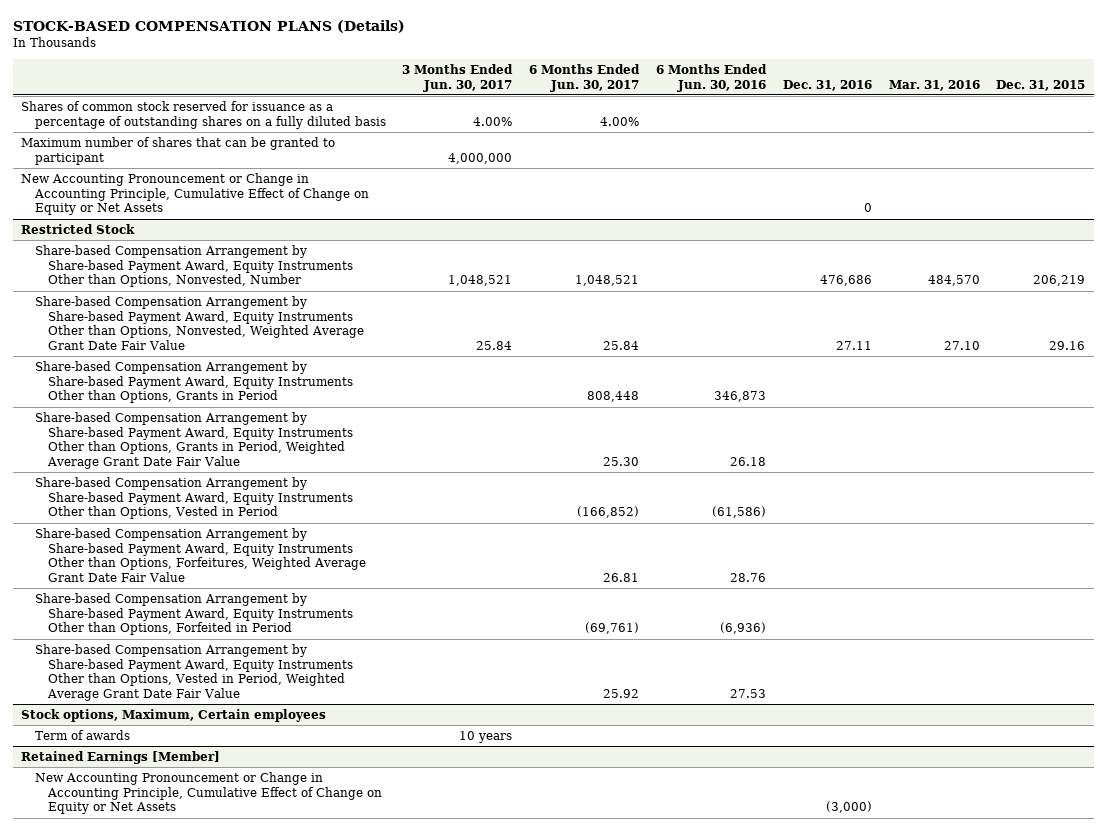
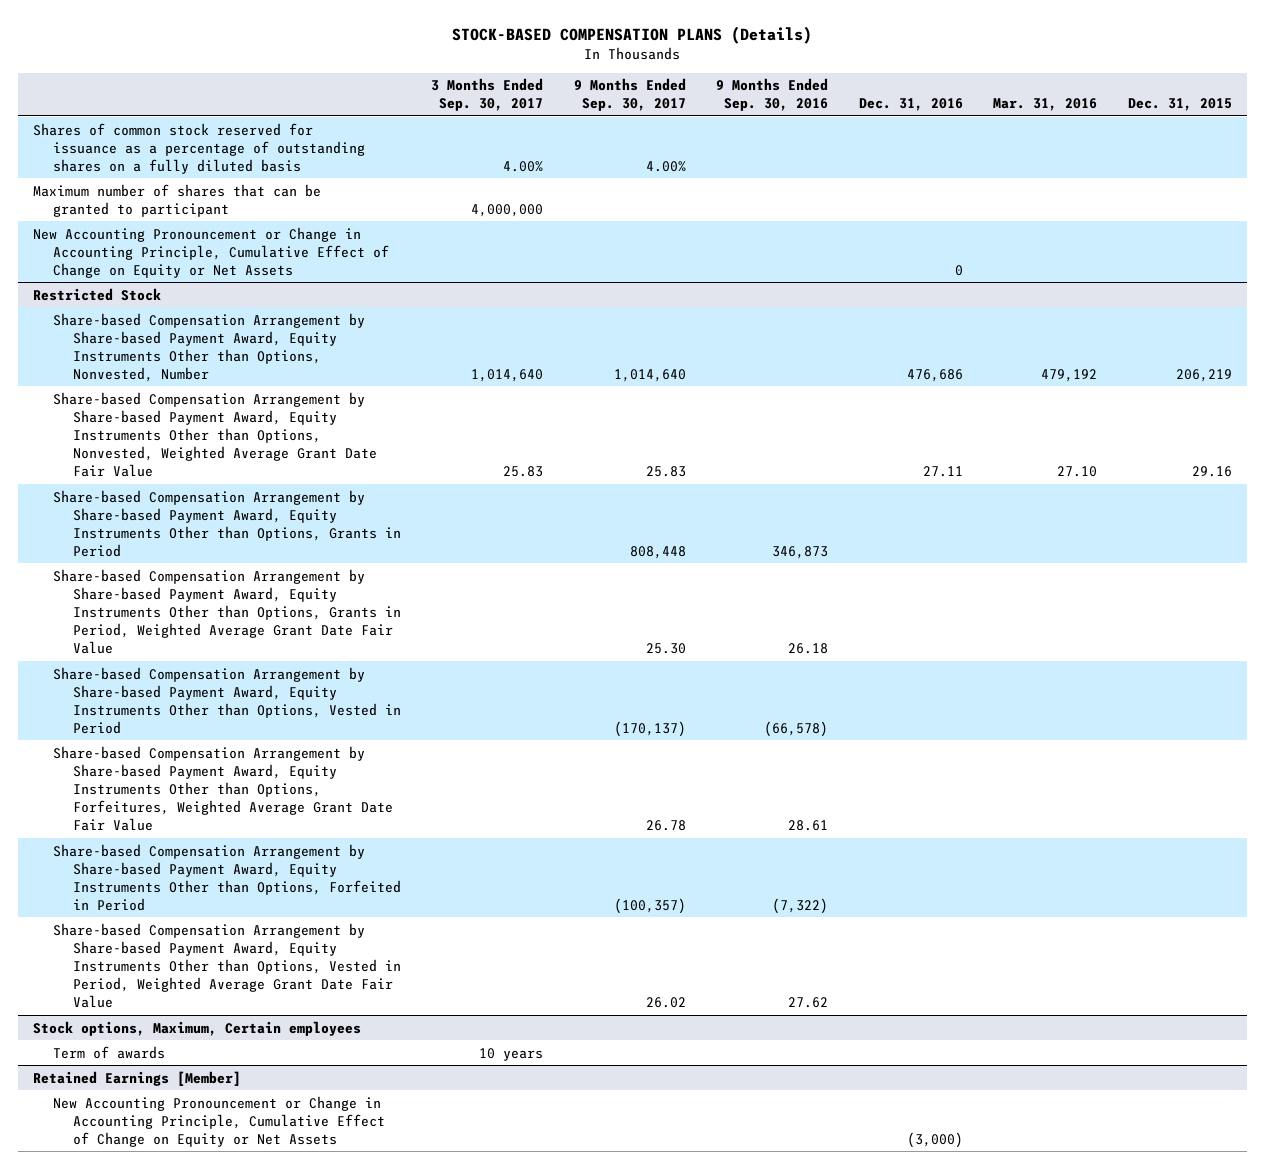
[402,63,514,92] 3 Months Ended Jun. 30, 2017 -> none
[529,63,641,92] 6 Months Ended Jun. 30, 2017 -> none
[655,63,767,92] 6 Months Ended Jun. 30, 2016 -> none
none -> [431,78,544,112] 3 Months Ended Sep. 30, 2017
none -> [573,78,686,112] 9 Months Ended Sep. 30, 2017
none -> [716,78,829,112] 9 Months Ended Sep. 30, 2016
[927,275,980,287] 484,570 -> [1041,368,1098,382] 479,192

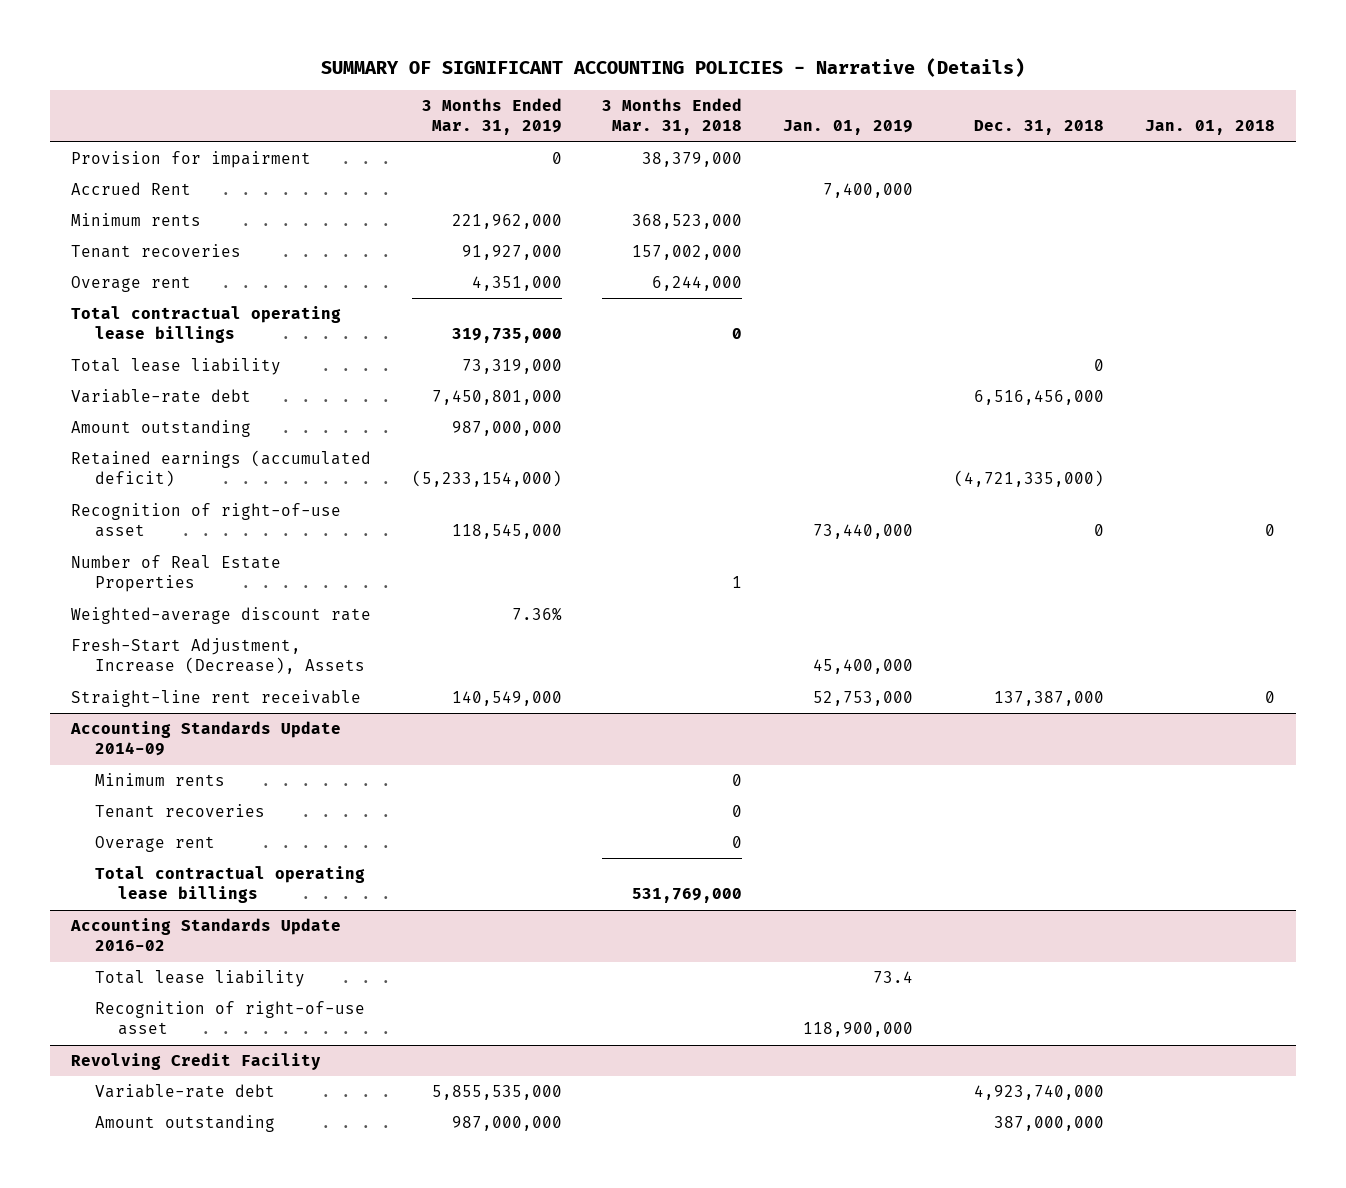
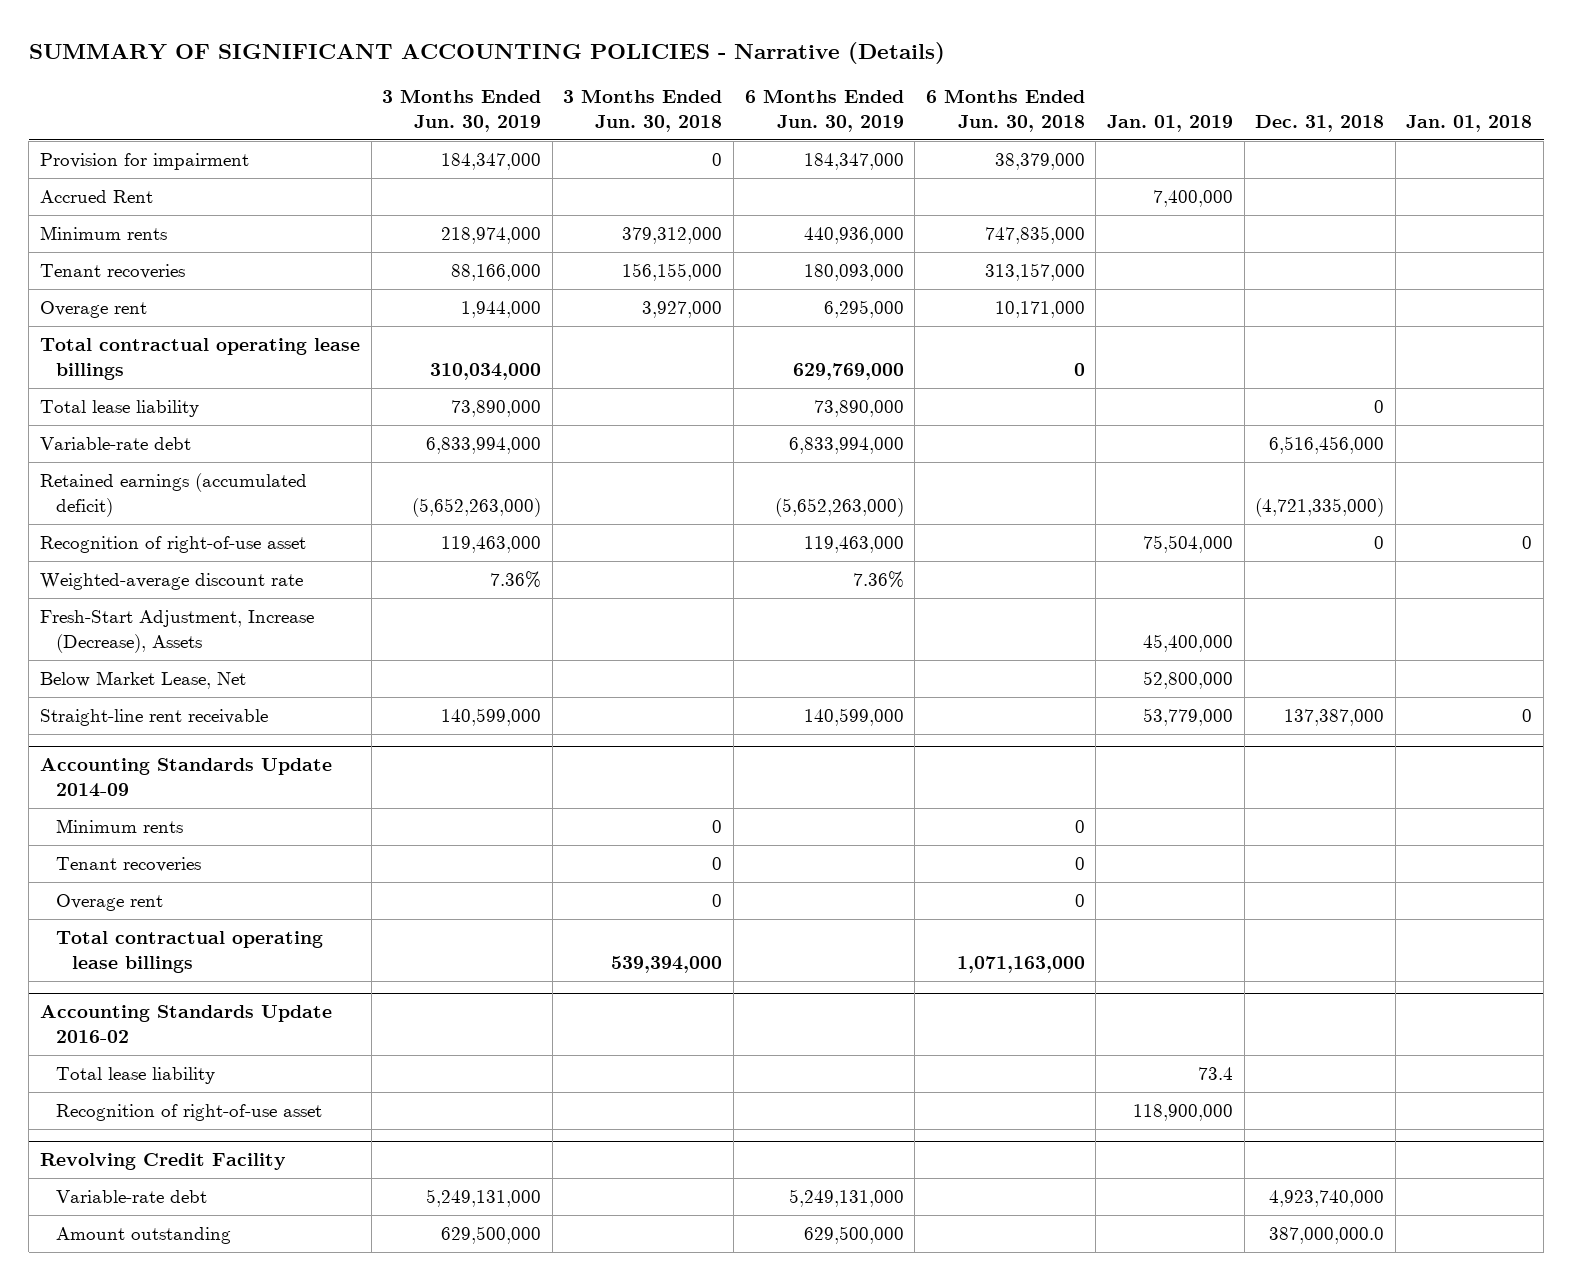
[421,98,562,136] 3 Months Ended Mar. 31, 2019 -> none
[602,98,743,136] 3 Months Ended Mar. 31, 2018 -> none
none -> [382,89,542,132] 3 Months Ended Jun. 30, 2019
none -> [563,89,723,132] 3 Months Ended Jun. 30, 2018
none -> [744,89,904,132] 6 Months Ended Jun. 30, 2019
none -> [925,89,1085,132] 6 Months Ended Jun. 30, 2018
[70,420,251,438] Amount outstanding -> none
[70,555,281,593] Number of Real Estate Properties -> none
[813,524,914,540] 73,440,000 -> [1143,535,1234,554] 75,504,000
none -> [40,671,247,690] Below Market Lease, Net
[813,691,914,707] 52,753,000 -> [1143,708,1234,727] 53,779,000
[994,1116,1105,1132] 387,000,000 -> [1269,1227,1385,1245] 387,000,000.0

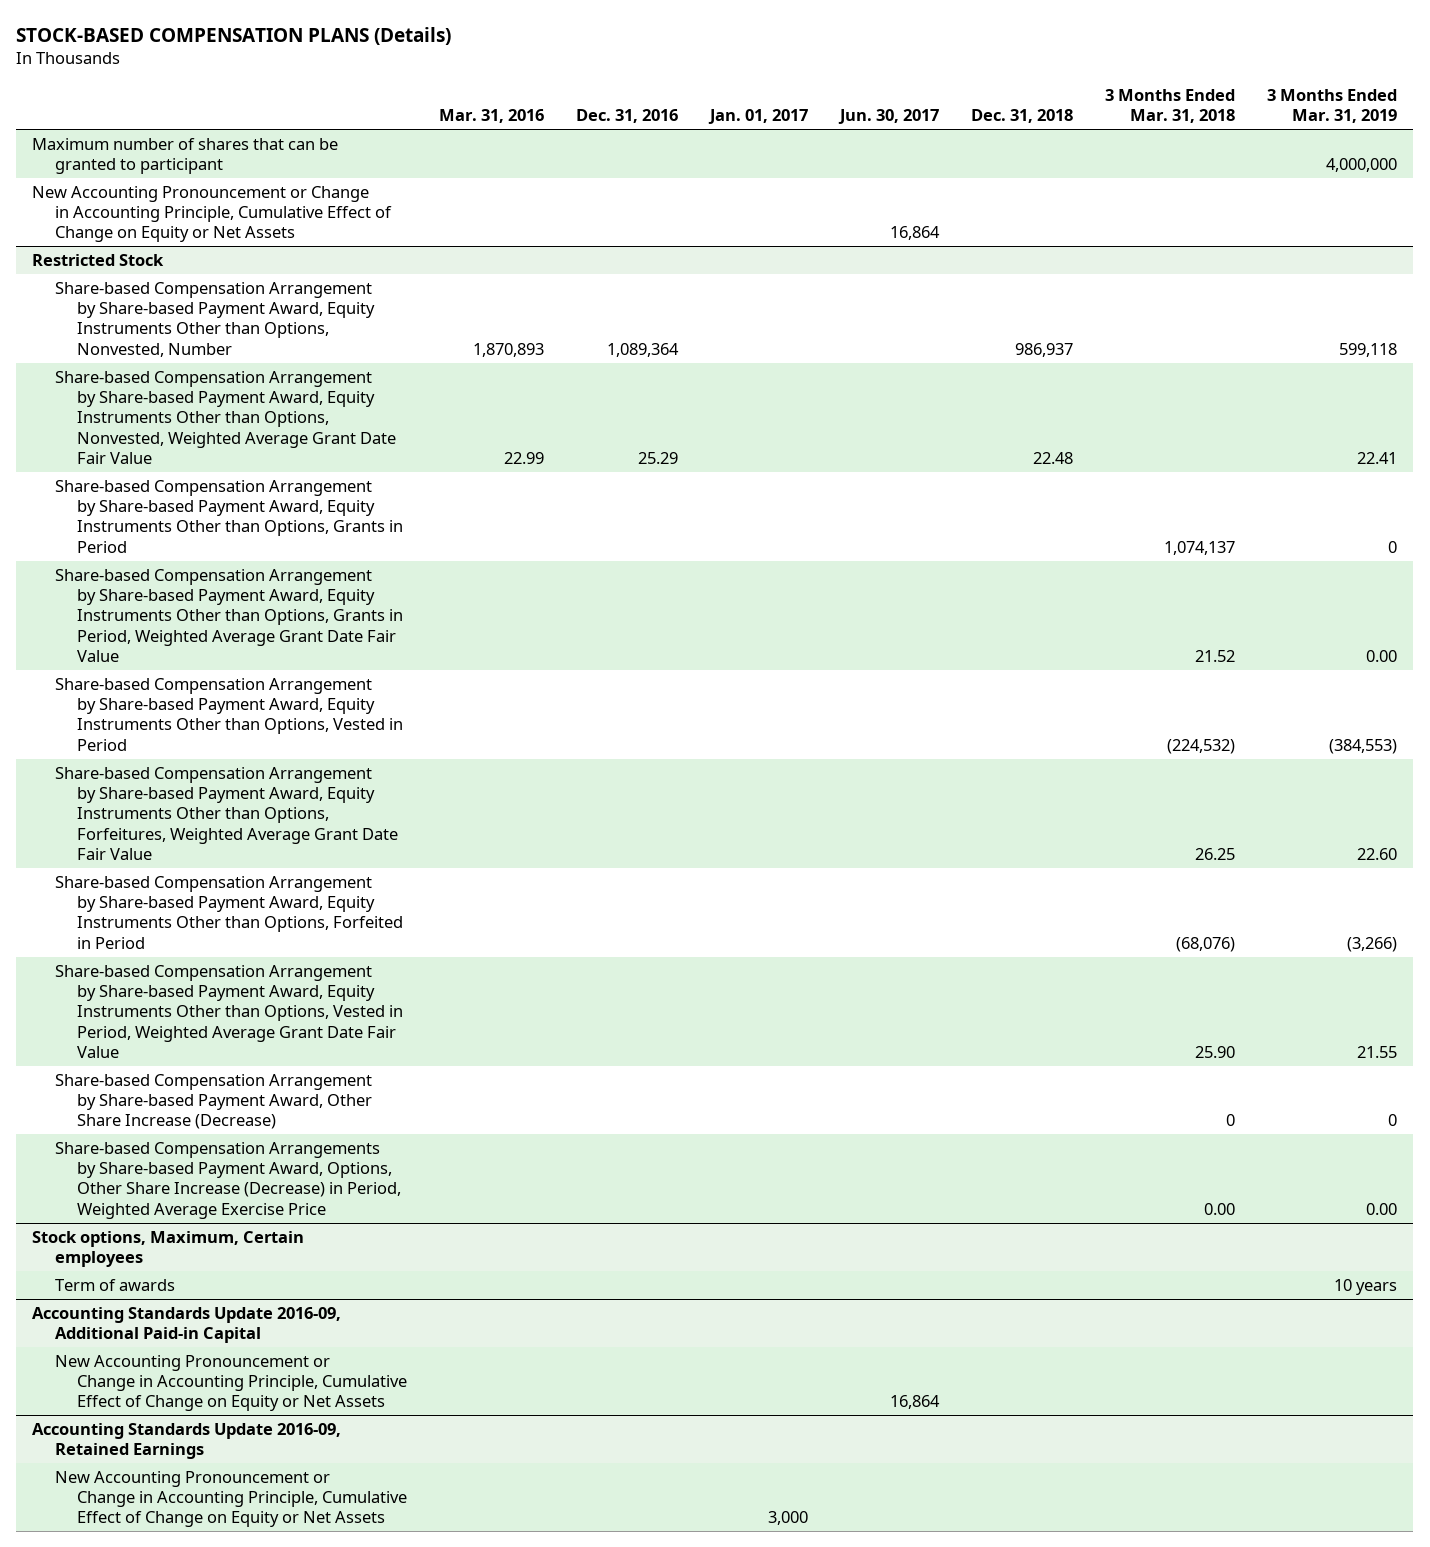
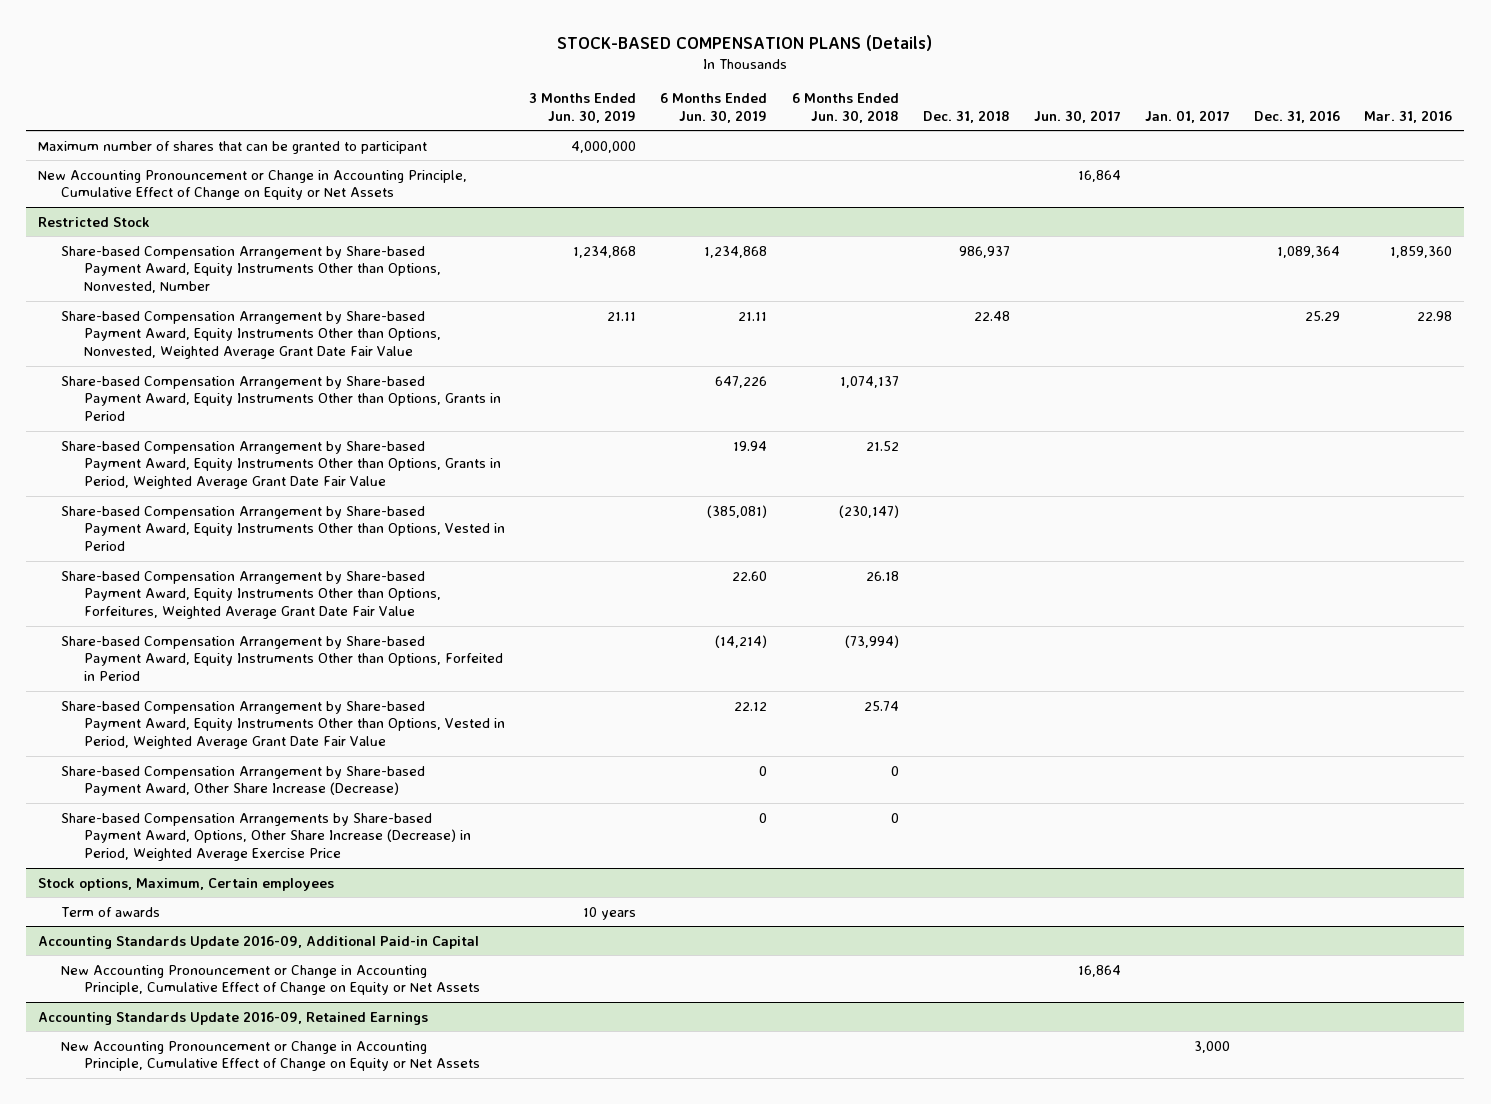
[1105,88,1236,124] 3 Months Ended Mar. 31, 2018 -> none
[1267,88,1398,124] 3 Months Ended Mar. 31, 2019 -> none
none -> [529,92,637,123] 3 Months Ended Jun. 30, 2019
none -> [660,92,768,123] 6 Months Ended Jun. 30, 2019
none -> [791,92,899,123] 6 Months Ended Jun. 30, 2018
[472,342,544,357] 1,870,893 -> [1390,245,1453,258] 1,859,360
[503,451,544,464] 22.99 -> [1417,310,1453,321] 22.98

